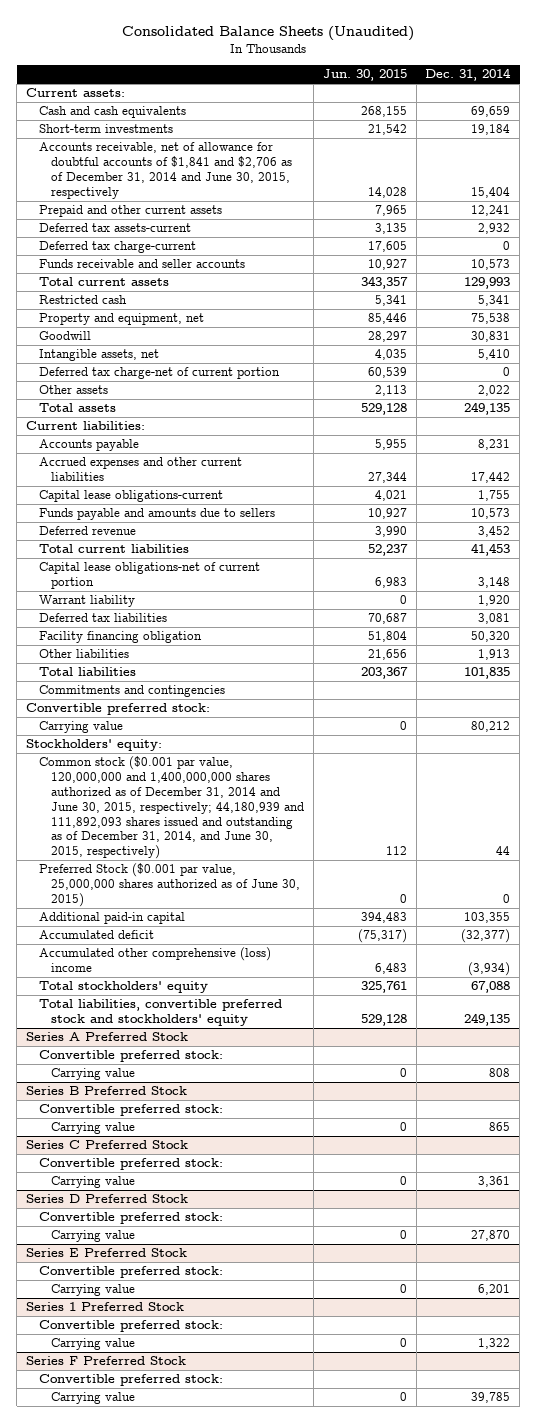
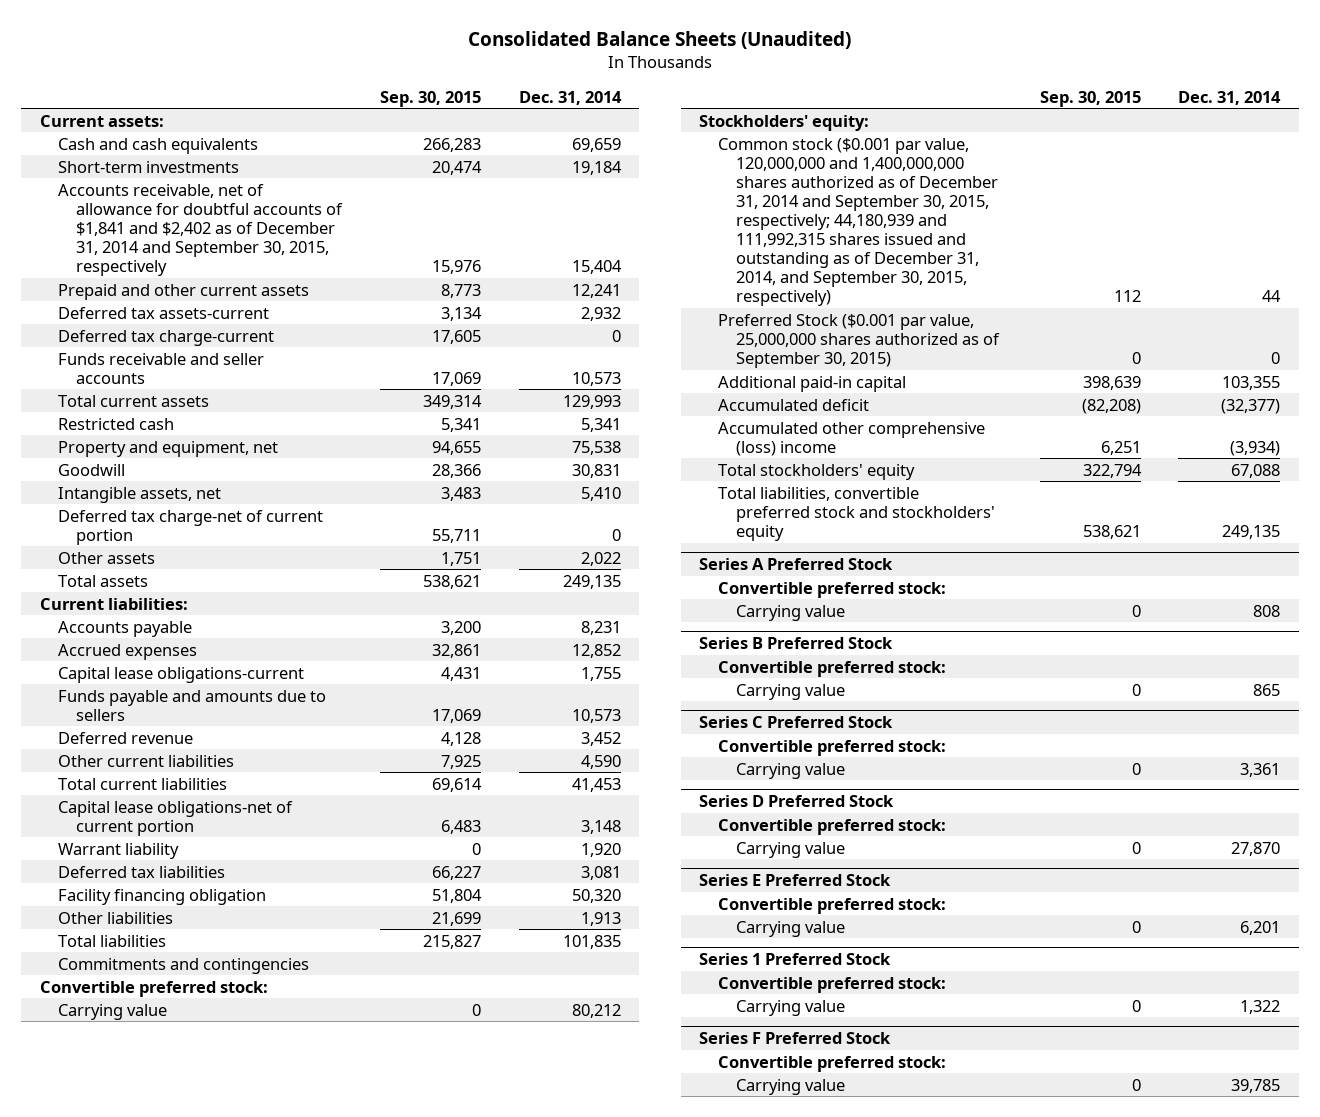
[322,69,407,82] Jun. 30, 2015 -> none
none -> [379,90,481,107] Sep. 30, 2015
[38,142,293,199] Accounts receivable, net of allowance for doubtful accounts of $1,841 and $2,706 as of December 31, 2014 and June 30, 2015, respectively -> [57,183,344,276] Accounts receivable, net of allowance for doubtful accounts of $1,841 and $2,402 as of December 31, 2014 and September 30, 2015, respectively
[38,457,242,482] Accrued expenses and other current liabilities -> [57,643,197,660] Accrued expenses
[471,472,511,484] 17,442 -> [571,643,621,658] 12,852
none -> [57,754,234,767] Other current liabilities
[38,756,305,860] Common stock ($0.001 par value, 120,000,000 and 1,400,000,000 shares authorized as of December 31, 2014 and June 30, 2015, respectively; 44,180,939 and 111,892,093 shares issued and outstanding as of December 31, 2014, and June 30, 2015, respectively) -> [717,137,999,307] Common stock ($0.001 par value, 120,000,000 and 1,400,000,000 shares authorized as of December 31, 2014 and September 30, 2015, respectively; 44,180,939 and 111,992,315 shares issued and outstanding as of December 31, 2014, and September 30, 2015, respectively)
[38,863,301,907] Preferred Stock ($0.001 par value, 25,000,000 shares authorized as of June 30, 2015) -> [717,313,1001,368] Preferred Stock ($0.001 par value, 25,000,000 shares authorized as of September 30, 2015)

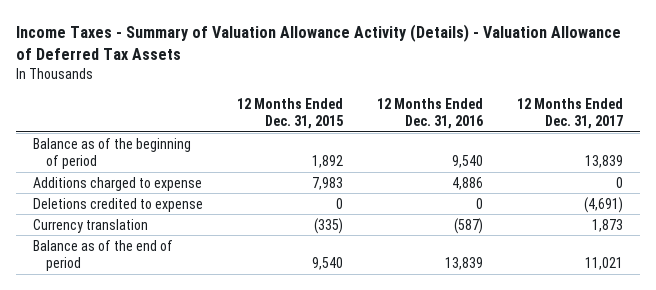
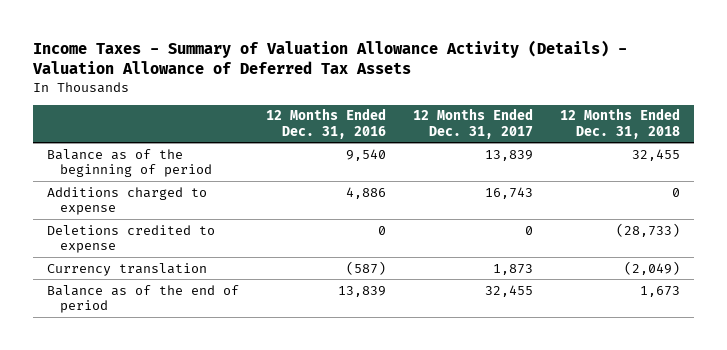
[237,97,344,129] 12 Months Ended Dec. 31, 2015 -> none
none -> [560,108,681,139] 12 Months Ended Dec. 31, 2018
[615,176,623,188] 0 -> [485,186,534,199] 16,743
[583,196,623,213] (4,691) -> [525,225,534,235] 0
[584,256,623,270] 11,021 -> [485,284,534,297] 32,455

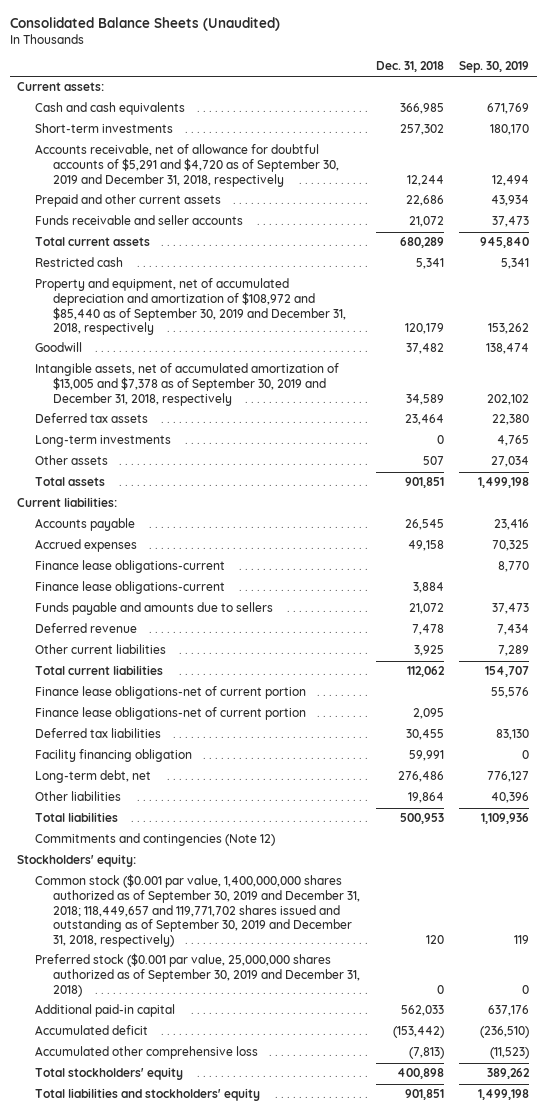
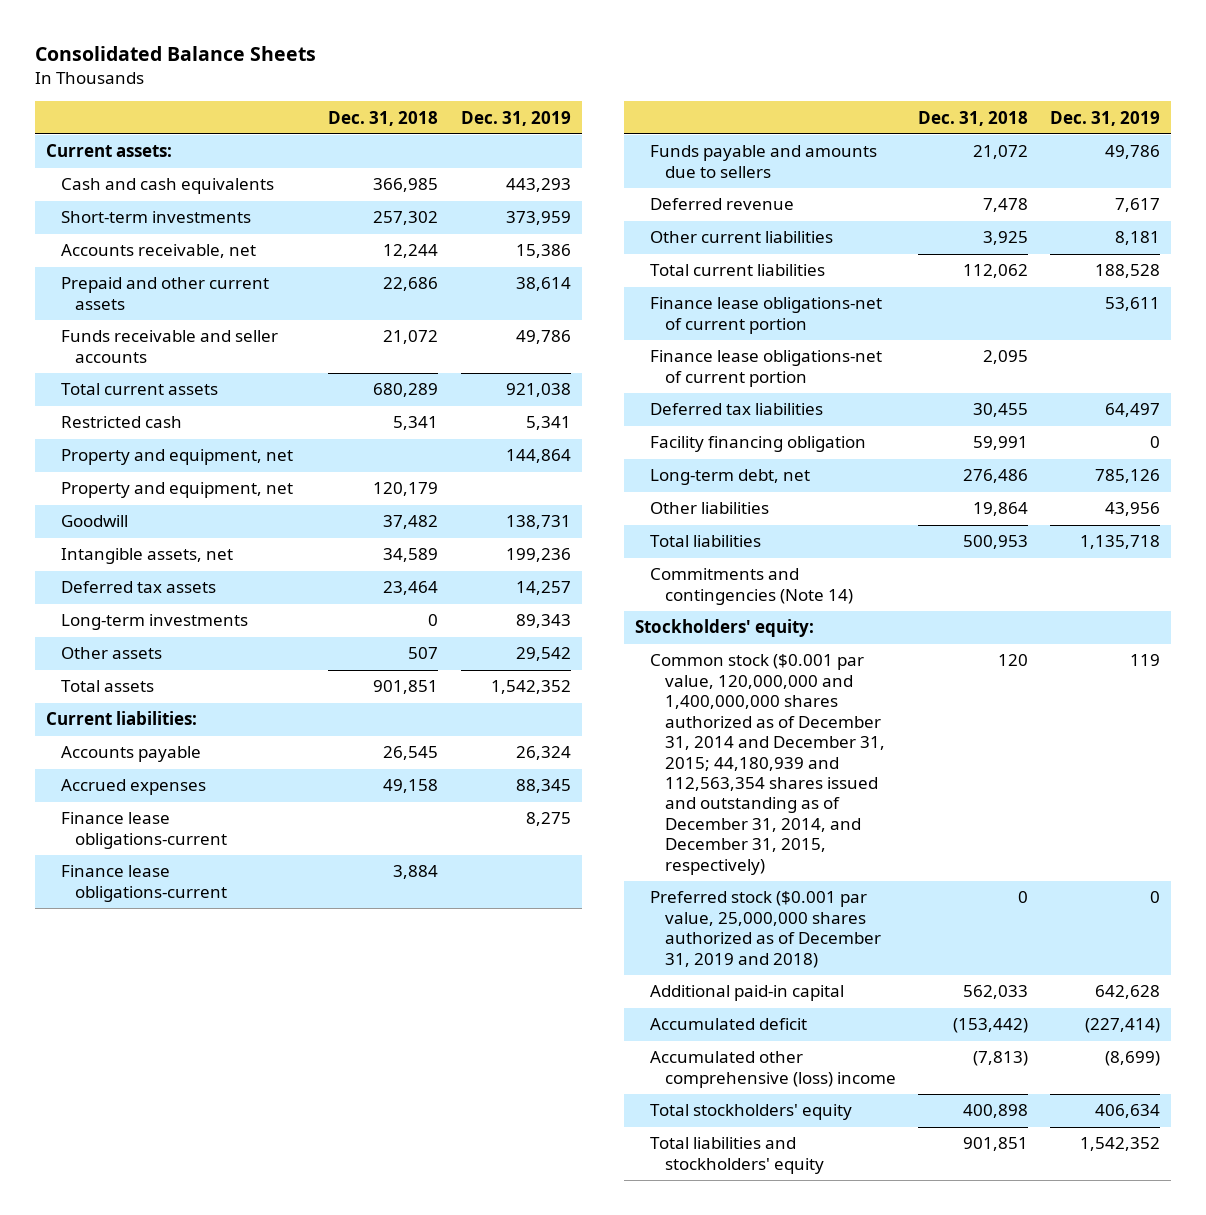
[9,16,280,31] Consolidated Balance Sheets (Unaudited) -> [34,46,316,62] Consolidated Balance Sheets
[459,61,530,74] Sep. 30, 2019 -> none
none -> [460,110,571,126] Dec. 31, 2019
[35,144,340,187] Accounts receivable, net of allowance for doubtful accounts of $5,291 and $4,720 as of September 30, 2019 and December 31, 2018, respectively -> [60,244,256,259] Accounts receivable, net
none -> [60,449,293,466] Property and equipment, net
[35,278,347,336] Property and equipment, net of accumulated depreciation and amortization of $108,972 and $85,440 as of September 30, 2019 and December 31, 2018, respectively -> [60,482,293,499] Property and equipment, net
[35,363,340,406] Intangible assets, net of accumulated amortization of $13,005 and $7,378 as of September 30, 2019 and December 31, 2018, respectively -> [60,548,233,565] Intangible assets, net
[35,833,276,847] Commitments and contingencies (Note 12) -> [650,568,853,605] Commitments and contingencies (Note 14)
[35,874,361,947] Common stock ($0.001 par value, 1,400,000,000 shares authorized as of September 30, 2019 and December 31, 2018; 118,449,657 and 119,771,702 shares issued and outstanding as of September 30, 2019 and December 31, 2018, respectively) -> [650,654,885,875] Common stock ($0.001 par value, 120,000,000 and 1,400,000,000 shares authorized as of December 31, 2014 and December 31, 2015; 44,180,939 and 112,563,354 shares issued and outstanding as of December 31, 2014, and December 31, 2015, respectively)
[35,953,361,997] Preferred stock ($0.001 par value, 25,000,000 shares authorized as of September 30, 2019 and December 31, 2018) -> [650,891,881,968] Preferred stock ($0.001 par value, 25,000,000 shares authorized as of December 31, 2019 and 2018)
[35,1046,259,1060] Accumulated other comprehensive loss -> [650,1051,896,1088] Accumulated other comprehensive (loss) income

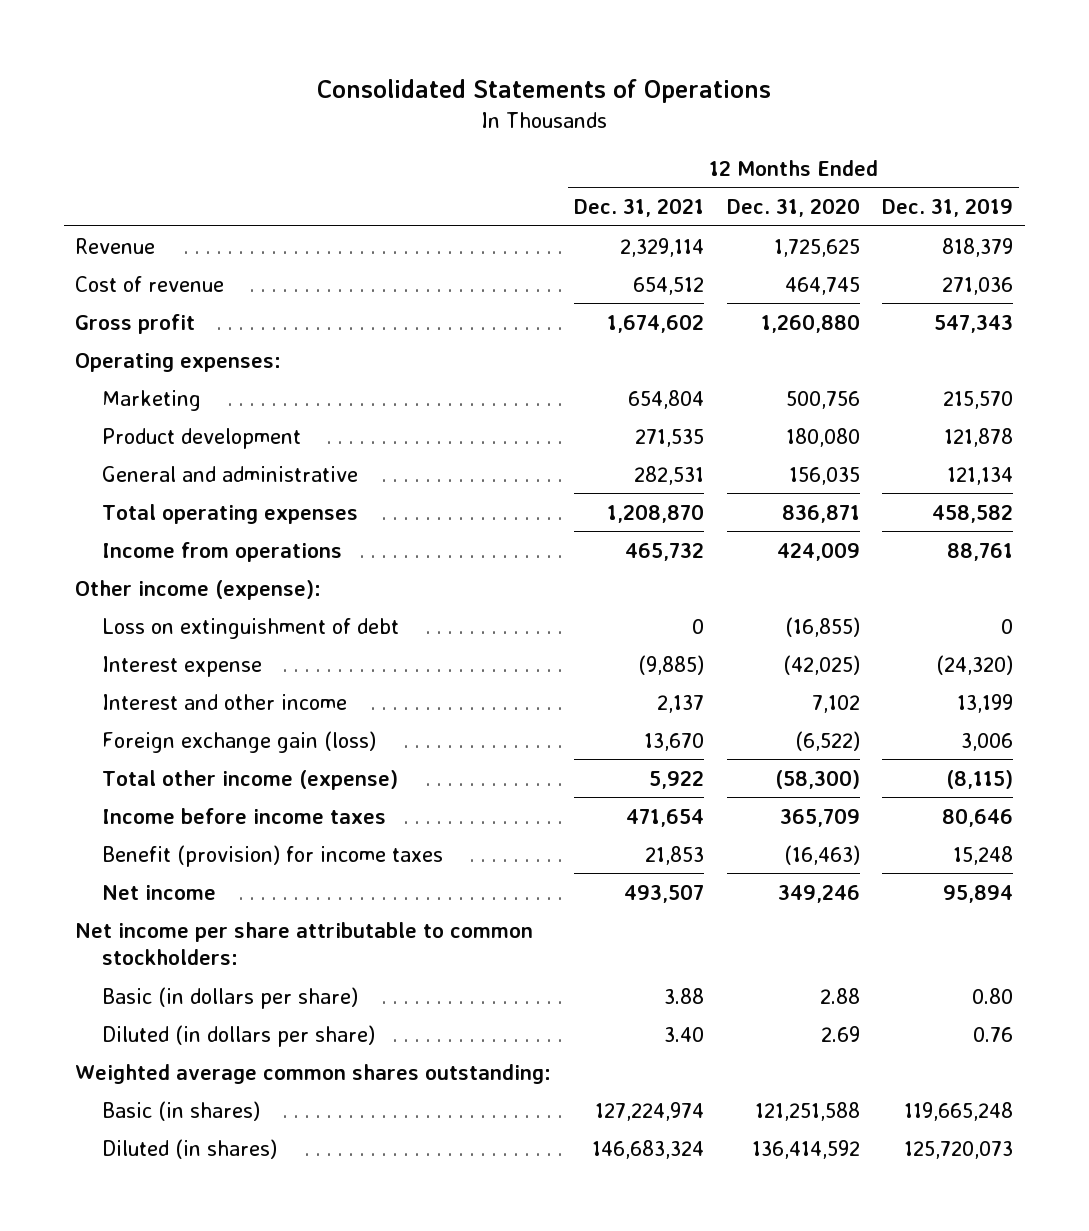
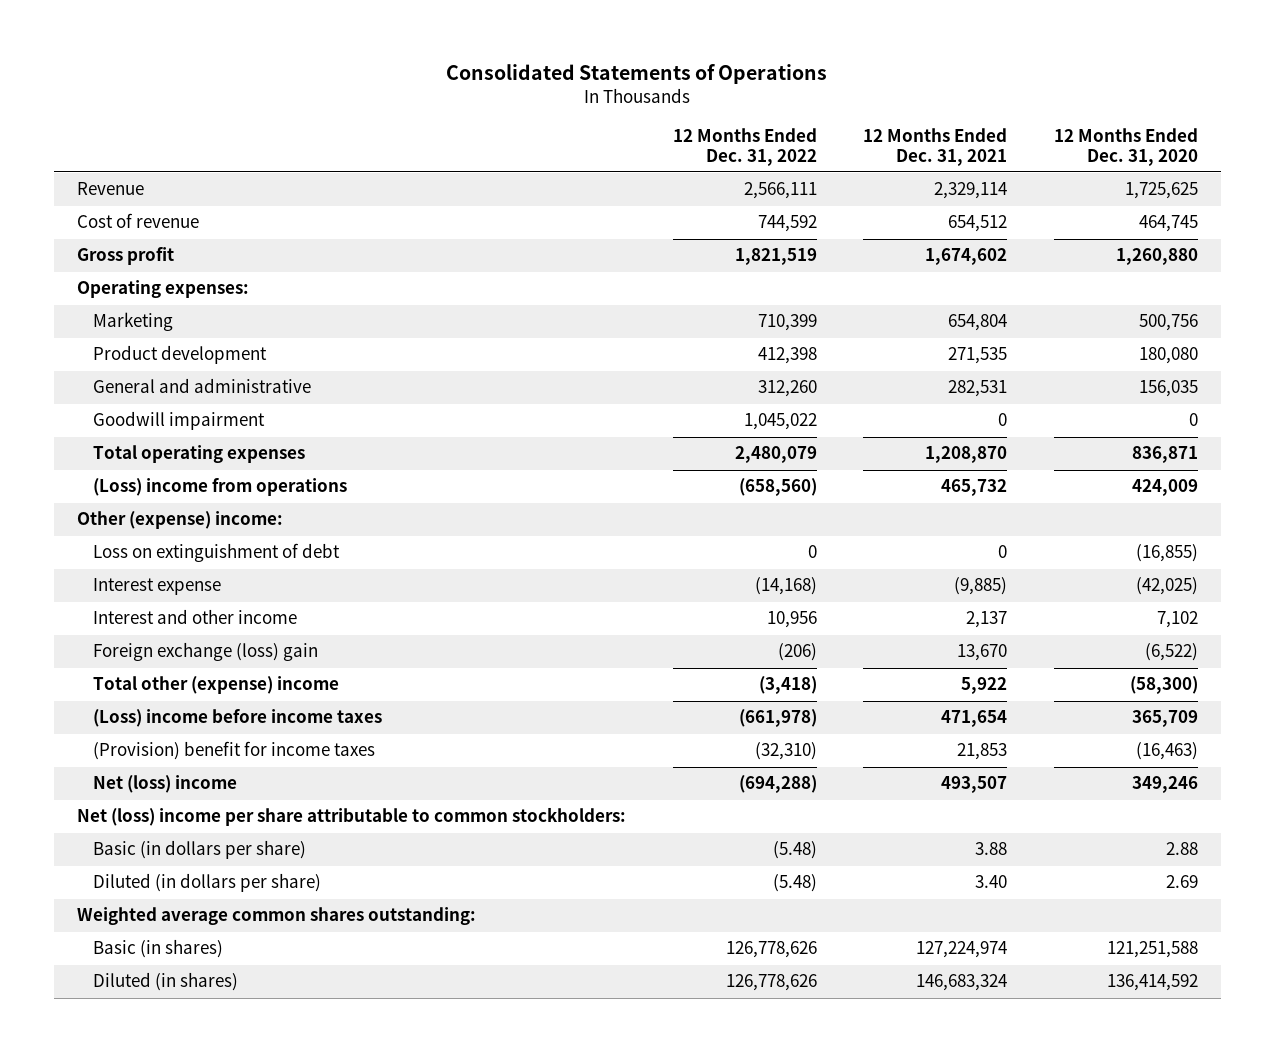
[882,198,1014,218] Dec. 31, 2019 -> none
none -> [672,127,817,166] 12 Months Ended Dec. 31, 2022
none -> [92,411,265,431] Goodwill impairment
[101,541,342,562] Income from operations -> [92,478,347,497] (Loss) income from operations
[75,579,322,600] Other income (expense): -> [76,511,283,530] Other (expense) income:
[101,730,376,753] Foreign exchange gain (loss) -> [92,642,318,662] Foreign exchange (loss) gain
[101,769,398,790] Total other income (expense) -> [92,676,339,695] Total other (expense) income
[101,807,386,824] Income before income taxes -> [92,709,382,728] (Loss) income before income taxes
[101,844,443,867] Benefit (provision) for income taxes -> [92,741,375,761] (Provision) benefit for income taxes
[101,884,216,900] Net income -> [92,775,237,794] Net (loss) income
[75,921,534,966] Net income per share attributable to common stockholders: -> [76,807,626,827] Net (loss) income per share attributable to common stockholders:

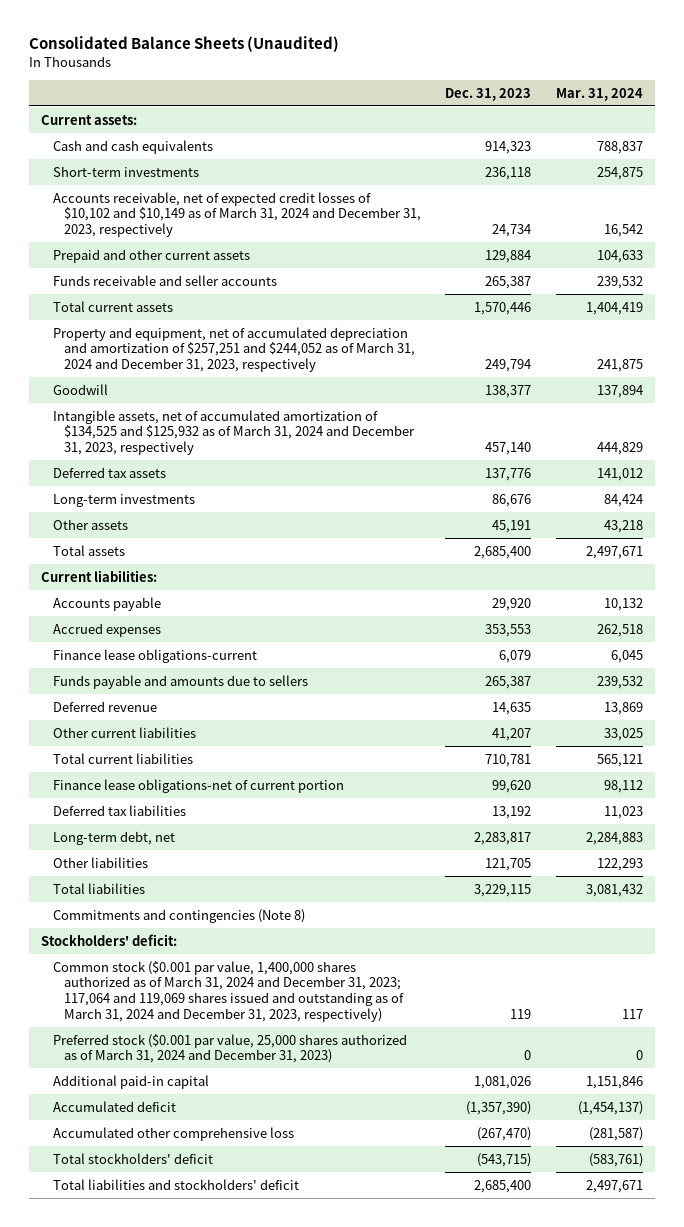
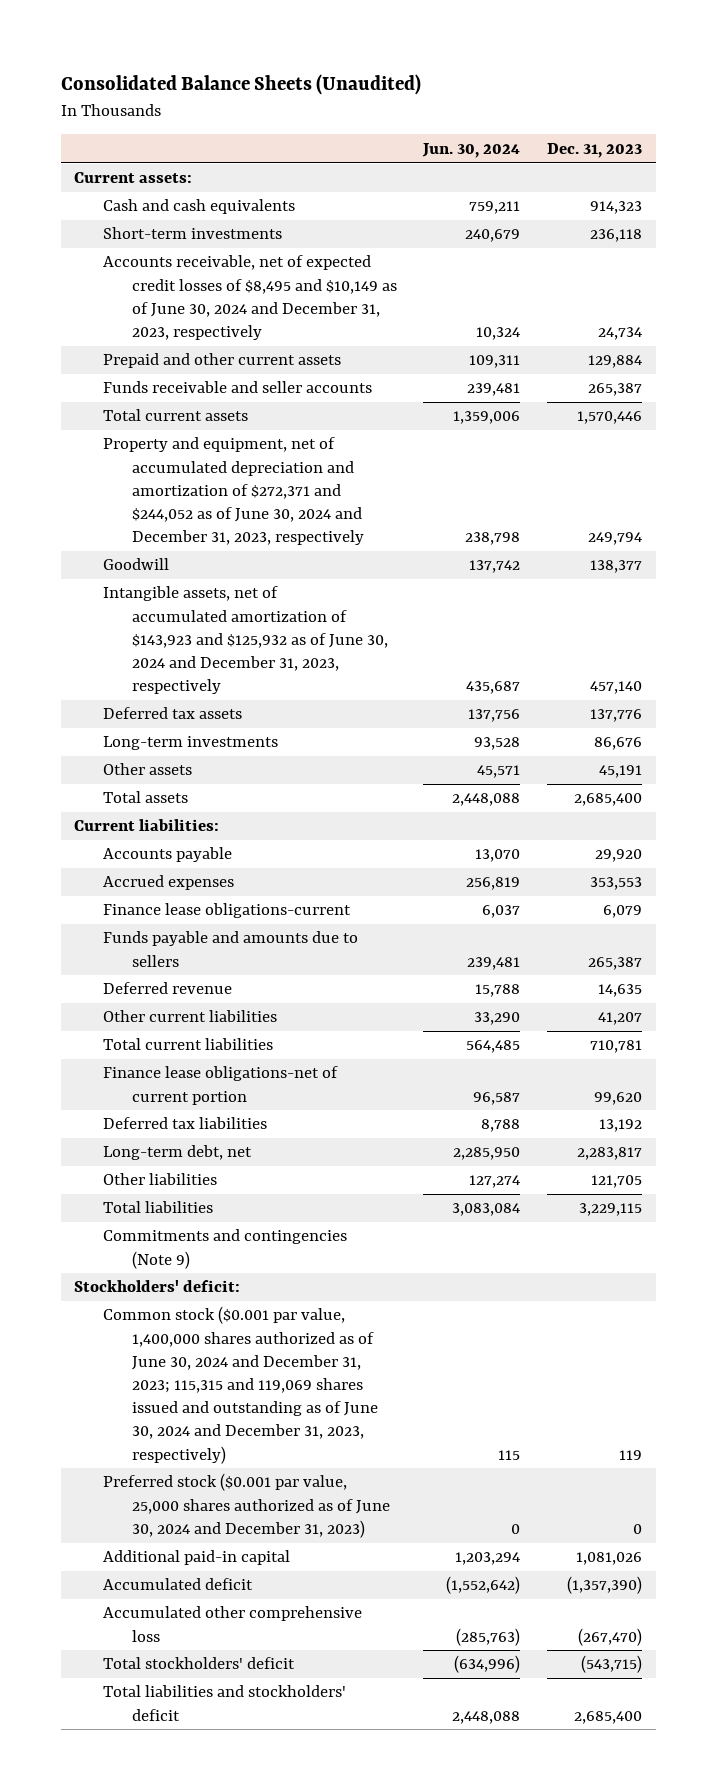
[555,87,643,101] Mar. 31, 2024 -> none
none -> [422,142,521,158] Jun. 30, 2024
[52,191,421,237] Accounts receivable, net of expected credit losses of $10,102 and $10,149 as of March 31, 2024 and December 31, 2023, respectively -> [103,255,397,341] Accounts receivable, net of expected credit losses of $8,495 and $10,149 as of June 30, 2024 and December 31, 2023, respectively
[52,326,415,372] Property and equipment, net of accumulated depreciation and amortization of $257,251 and $244,052 as of March 31, 2024 and December 31, 2023, respectively -> [103,437,364,546] Property and equipment, net of accumulated depreciation and amortization of $272,371 and $244,052 as of June 30, 2024 and December 31, 2023, respectively
[52,409,415,455] Intangible assets, net of accumulated amortization of $134,525 and $125,932 as of March 31, 2024 and December 31, 2023, respectively -> [103,586,388,695] Intangible assets, net of accumulated amortization of $143,923 and $125,932 as of June 30, 2024 and December 31, 2023, respectively
[52,908,305,923] Commitments and contingencies (Note 8) -> [103,1229,348,1269] Commitments and contingencies (Note 9)
[52,960,404,1022] Common stock ($0.001 par value, 1,400,000 shares authorized as of March 31, 2024 and December 31, 2023; 117,064 and 119,069 shares issued and outstanding as of March 31, 2024 and December 31, 2023, respectively) -> [103,1306,378,1464] Common stock ($0.001 par value, 1,400,000 shares authorized as of June 30, 2024 and December 31, 2023; 115,315 and 119,069 shares issued and outstanding as of June 30, 2024 and December 31, 2023, respectively)
[52,1033,407,1064] Preferred stock ($0.001 par value, 25,000 shares authorized as of March 31, 2024 and December 31, 2023) -> [103,1473,390,1538] Preferred stock ($0.001 par value, 25,000 shares authorized as of June 30, 2024 and December 31, 2023)

